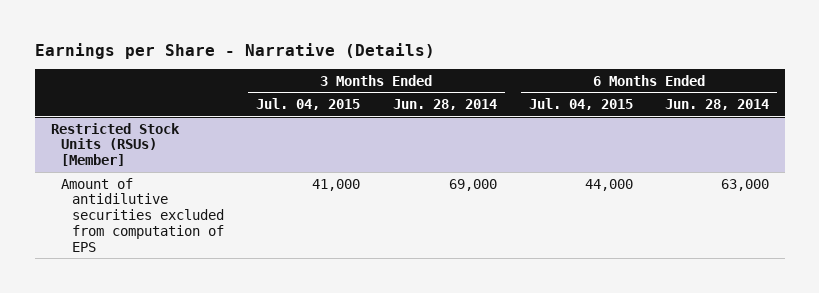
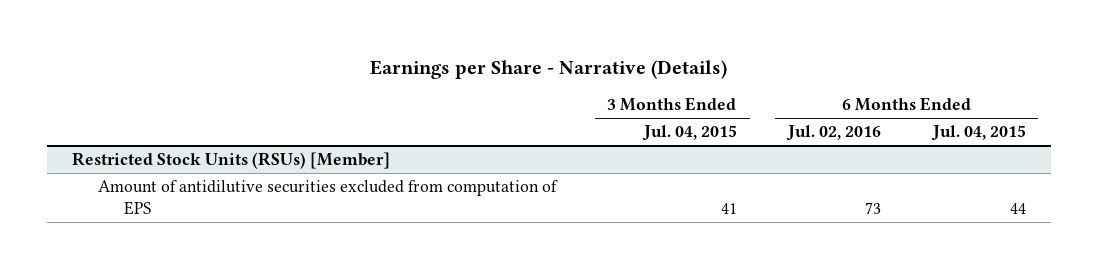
[392,98,497,110] Jun. 28, 2014 -> none
[664,98,769,110] Jun. 28, 2014 -> none
none -> [786,125,882,142] Jul. 02, 2016
[312,178,361,191] 41,000 -> [720,202,737,214] 41
[584,178,633,191] 44,000 -> [1009,202,1026,214] 44

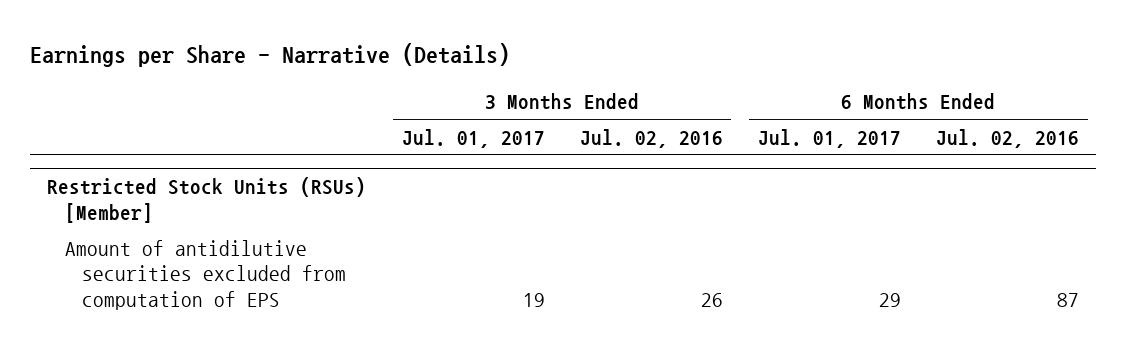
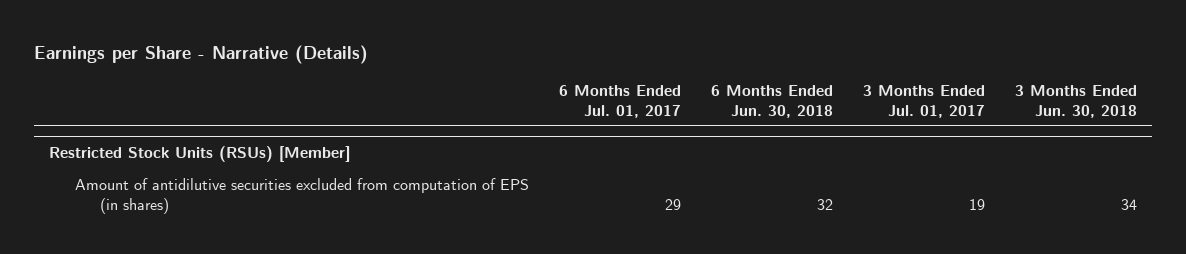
[579,128,723,148] Jul. 02, 2016 -> none
[935,128,1079,148] Jul. 02, 2016 -> none
none -> [710,85,833,118] 6 Months Ended Jun. 30, 2018
none -> [1014,85,1137,118] 3 Months Ended Jun. 30, 2018
[64,239,347,310] Amount of antidilutive securities excluded from computation of EPS -> [74,178,529,214] Amount of antidilutive securities excluded from computation of EPS (in shares)

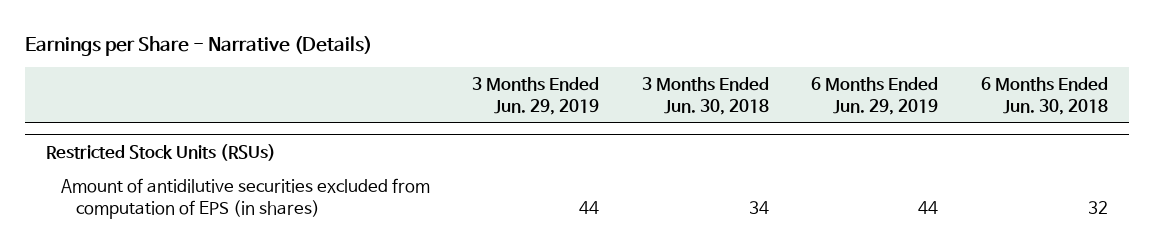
[558,85,681,118] 6 Months Ended Jul. 01, 2017 -> none
[862,85,985,118] 3 Months Ended Jul. 01, 2017 -> none
none -> [472,77,600,115] 3 Months Ended Jun. 29, 2019
none -> [811,77,939,115] 6 Months Ended Jun. 29, 2019
[49,146,351,163] Restricted Stock Units (RSUs) [Member] -> [46,143,277,161] Restricted Stock Units (RSUs)

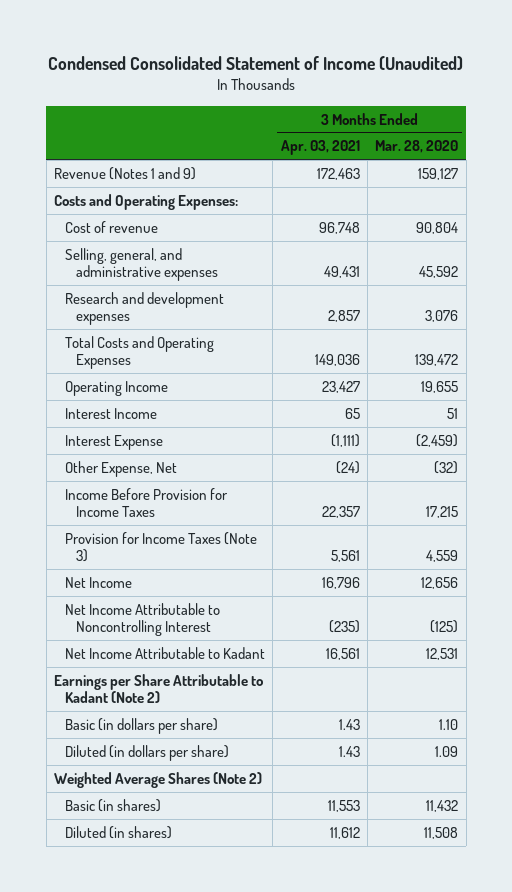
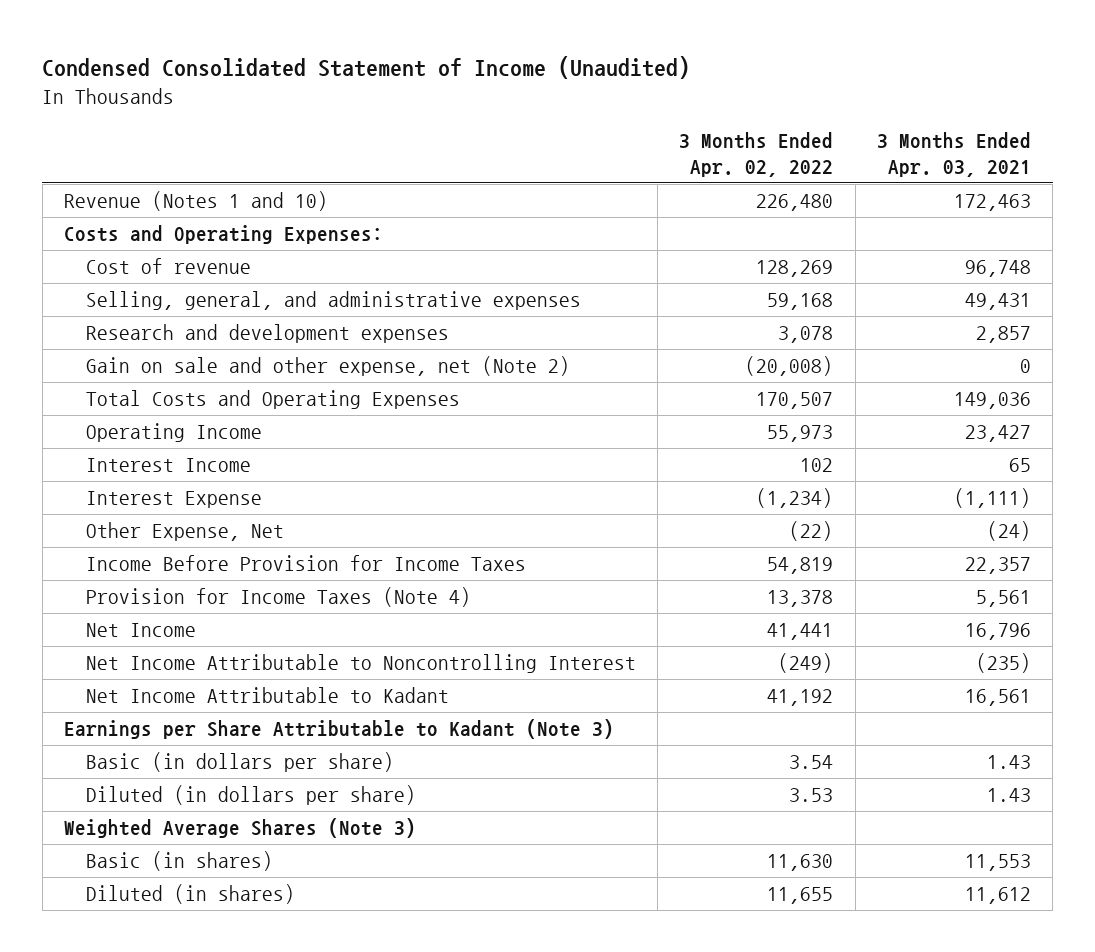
[375,140,459,154] Mar. 28, 2020 -> none
none -> [679,132,834,177] 3 Months Ended Apr. 02, 2022
[54,166,197,180] Revenue (Notes 1 and 9) -> [64,191,329,212] Revenue (Notes 1 and 10)
none -> [85,356,570,377] Gain on sale and other expense, net (Note 2)
[65,531,258,563] Provision for Income Taxes (Note 3) -> [85,587,471,608] Provision for Income Taxes (Note 4)
[54,673,264,704] Earnings per Share Attributable to Kadant (Note 2) -> [64,719,615,740] Earnings per Share Attributable to Kadant (Note 3)
[54,771,263,788] Weighted Average Shares (Note 2) -> [64,818,417,839] Weighted Average Shares (Note 3)

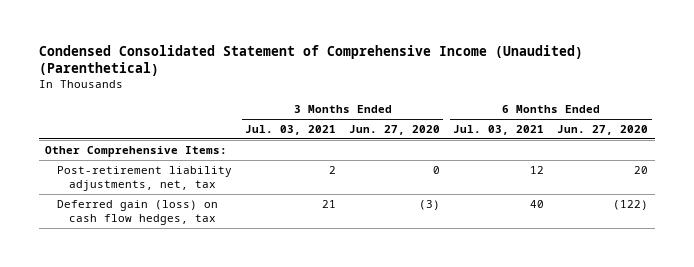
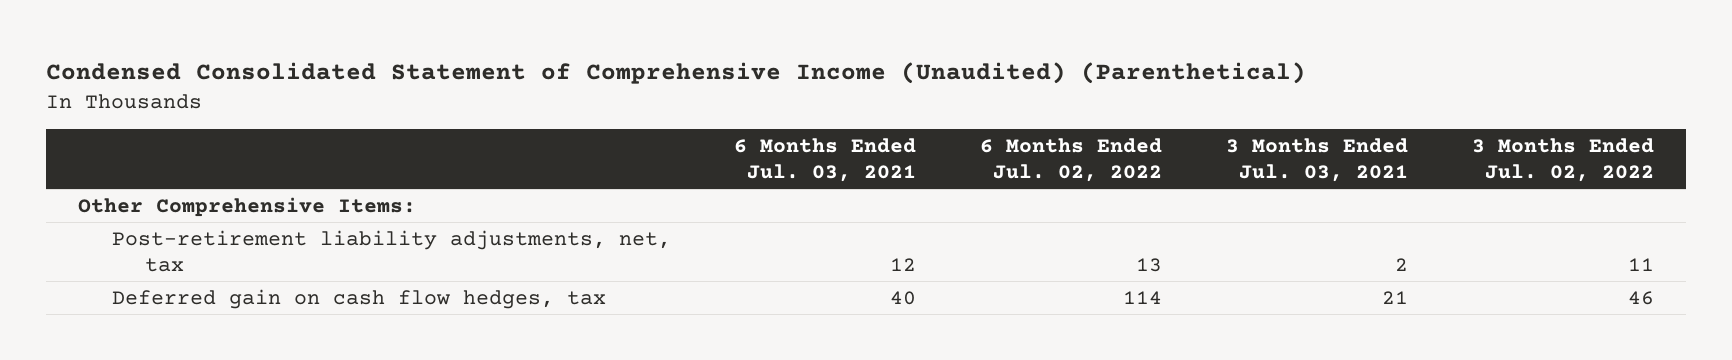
[349,124,441,135] Jun. 27, 2020 -> none
[557,124,649,135] Jun. 27, 2020 -> none
none -> [980,138,1163,182] 6 Months Ended Jul. 02, 2022
none -> [1471,138,1654,182] 3 Months Ended Jul. 02, 2022
[57,199,219,226] Deferred gain (loss) on cash flow hedges, tax -> [111,288,606,309] Deferred gain on cash flow hedges, tax

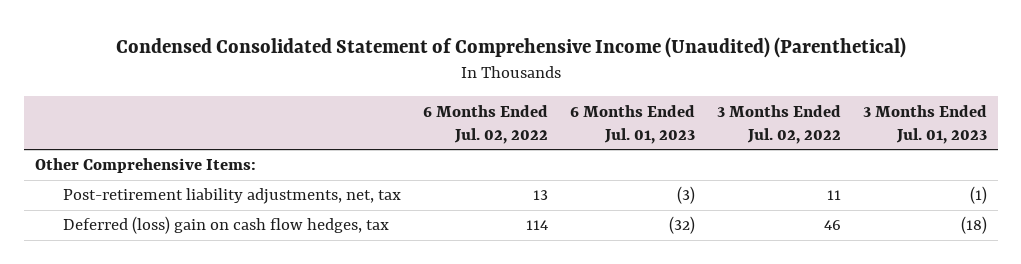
[734,138,917,182] 6 Months Ended Jul. 03, 2021 -> none
[1226,138,1409,182] 3 Months Ended Jul. 03, 2021 -> none
none -> [569,104,695,144] 6 Months Ended Jul. 01, 2023
none -> [862,104,987,144] 3 Months Ended Jul. 01, 2023
[111,288,606,309] Deferred gain on cash flow hedges, tax -> [62,216,389,235] Deferred (loss) gain on cash flow hedges, tax

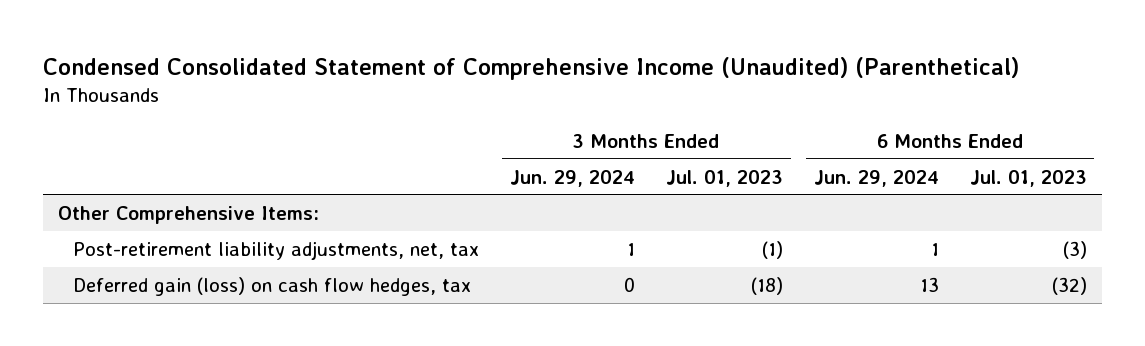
[422,104,548,144] 6 Months Ended Jul. 02, 2022 -> none
[716,104,841,144] 3 Months Ended Jul. 02, 2022 -> none
none -> [510,169,636,187] Jun. 29, 2024
none -> [813,169,939,187] Jun. 29, 2024
[62,216,389,235] Deferred (loss) gain on cash flow hedges, tax -> [73,276,472,296] Deferred gain (loss) on cash flow hedges, tax

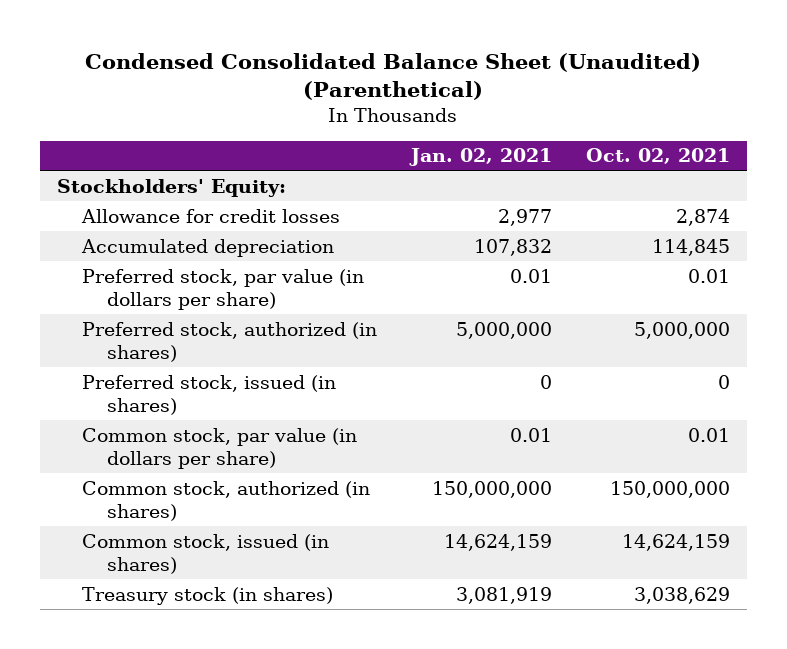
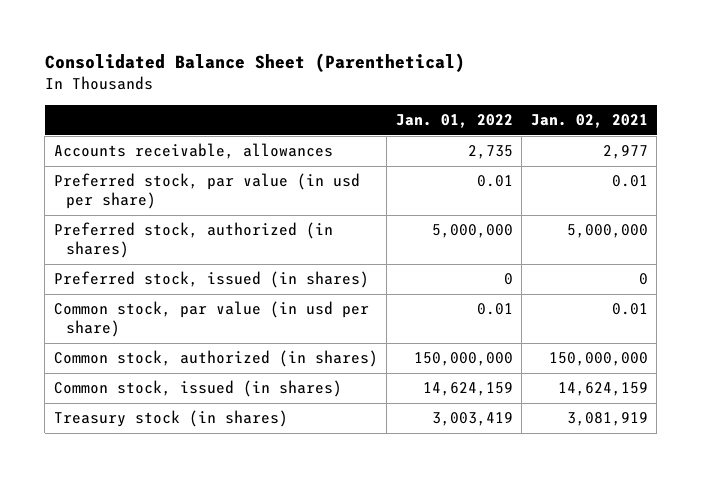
[85,52,702,101] Condensed Consolidated Balance Sheet (Unaudited) (Parenthetical) -> [44,53,465,73] Consolidated Balance Sheet (Parenthetical)
[585,148,730,165] Oct. 02, 2021 -> none
none -> [395,114,513,129] Jan. 01, 2022
[57,178,287,197] Stockholders' Equity: -> none
[81,238,335,257] Accumulated depreciation -> none
[81,208,341,223] Allowance for credit losses -> [53,143,333,160] Accounts receivable, allowances
[82,268,365,311] Preferred stock, par value (in dollars per share) -> [53,173,360,209] Preferred stock, par value (in usd per share)
[82,427,358,470] Common stock, par value (in dollars per share) -> [53,301,369,337] Common stock, par value (in usd per share)

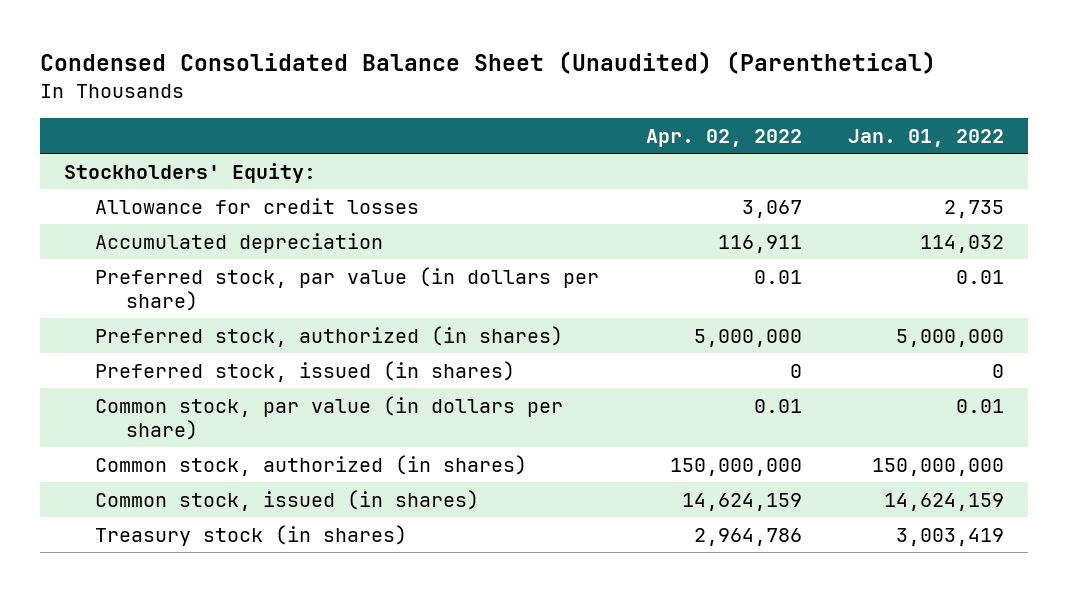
[44,53,465,73] Consolidated Balance Sheet (Parenthetical) -> [40,51,937,75] Condensed Consolidated Balance Sheet (Unaudited) (Parenthetical)
[530,114,648,129] Jan. 02, 2021 -> none
none -> [645,128,802,147] Apr. 02, 2022
none -> [63,162,316,183] Stockholders' Equity:
[53,143,333,160] Accounts receivable, allowances -> [95,197,420,214] Allowance for credit losses
none -> [95,232,384,253] Accumulated depreciation
[53,173,360,209] Preferred stock, par value (in usd per share) -> [95,266,600,312] Preferred stock, par value (in dollars per share)
[53,301,369,337] Common stock, par value (in usd per share) -> [95,395,564,441] Common stock, par value (in dollars per share)

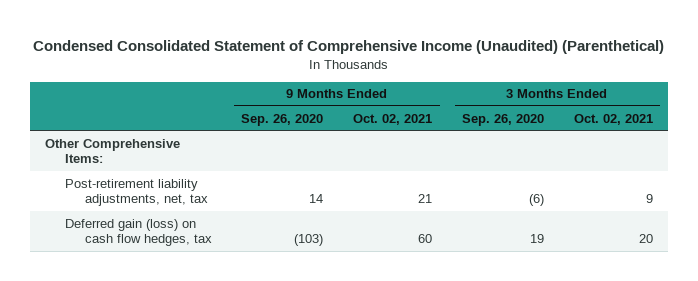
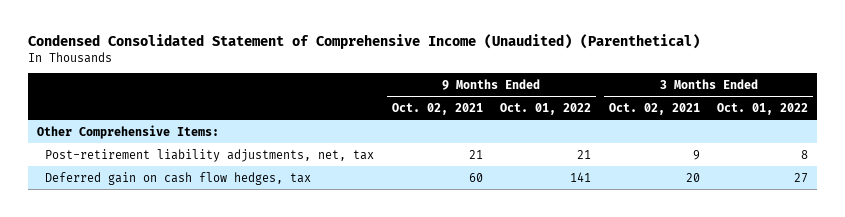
[241,113,324,126] Sep. 26, 2020 -> none
[461,113,544,126] Sep. 26, 2020 -> none
none -> [500,102,592,115] Oct. 01, 2022
none -> [717,102,809,115] Oct. 01, 2022
[64,218,212,247] Deferred gain (loss) on cash flow hedges, tax -> [45,171,312,185] Deferred gain on cash flow hedges, tax

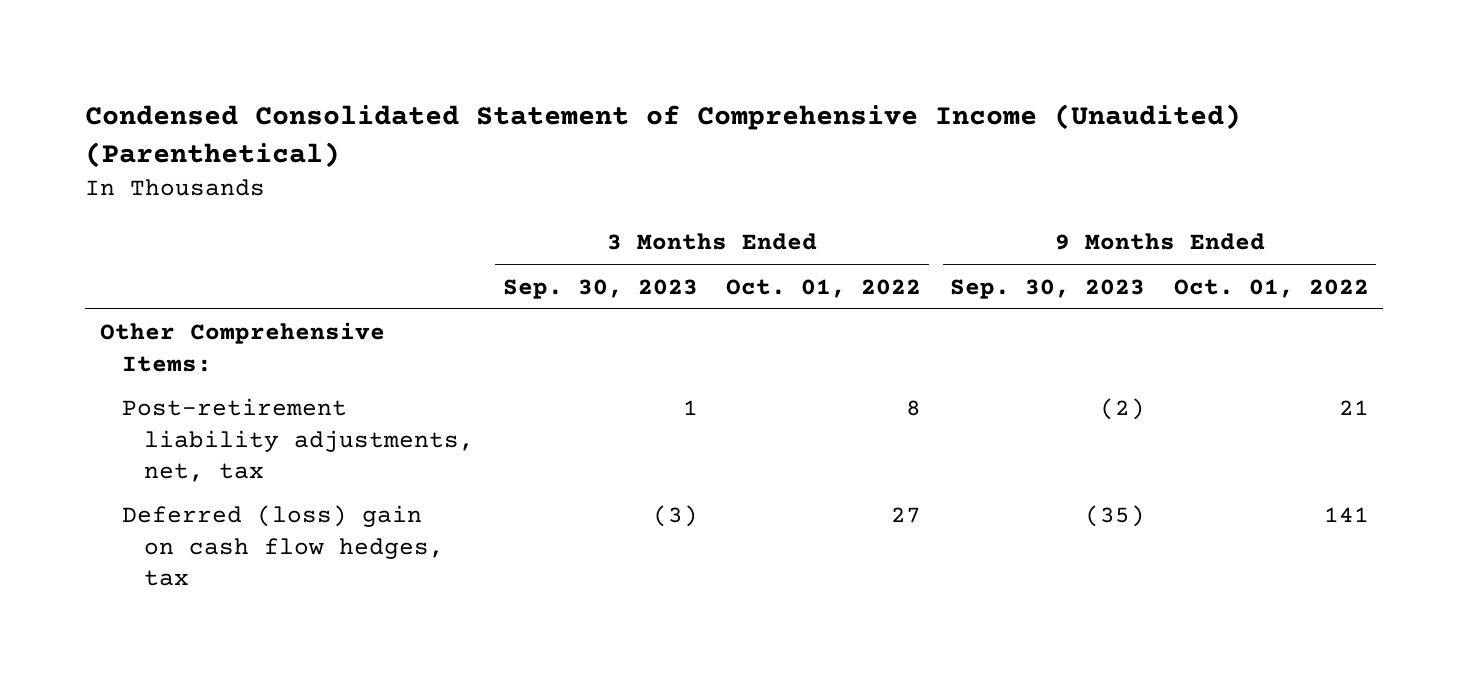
[391,102,483,115] Oct. 02, 2021 -> none
[608,102,700,115] Oct. 02, 2021 -> none
none -> [502,278,698,299] Sep. 30, 2023
none -> [950,278,1146,299] Sep. 30, 2023
[45,171,312,185] Deferred gain on cash flow hedges, tax -> [121,505,444,586] Deferred (loss) gain on cash flow hedges, tax

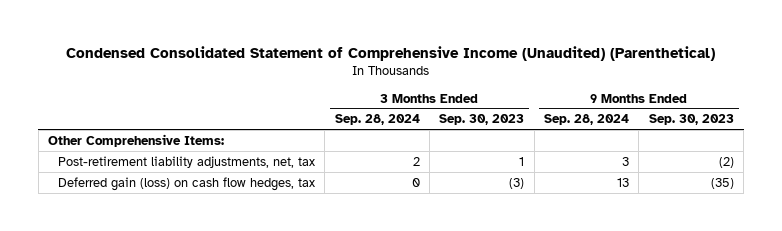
[726,278,922,298] Oct. 01, 2022 -> none
[1174,278,1370,298] Oct. 01, 2022 -> none
none -> [334,114,420,126] Sep. 28, 2024
none -> [544,114,630,126] Sep. 28, 2024
[121,505,444,586] Deferred (loss) gain on cash flow hedges, tax -> [57,176,315,191] Deferred gain (loss) on cash flow hedges, tax

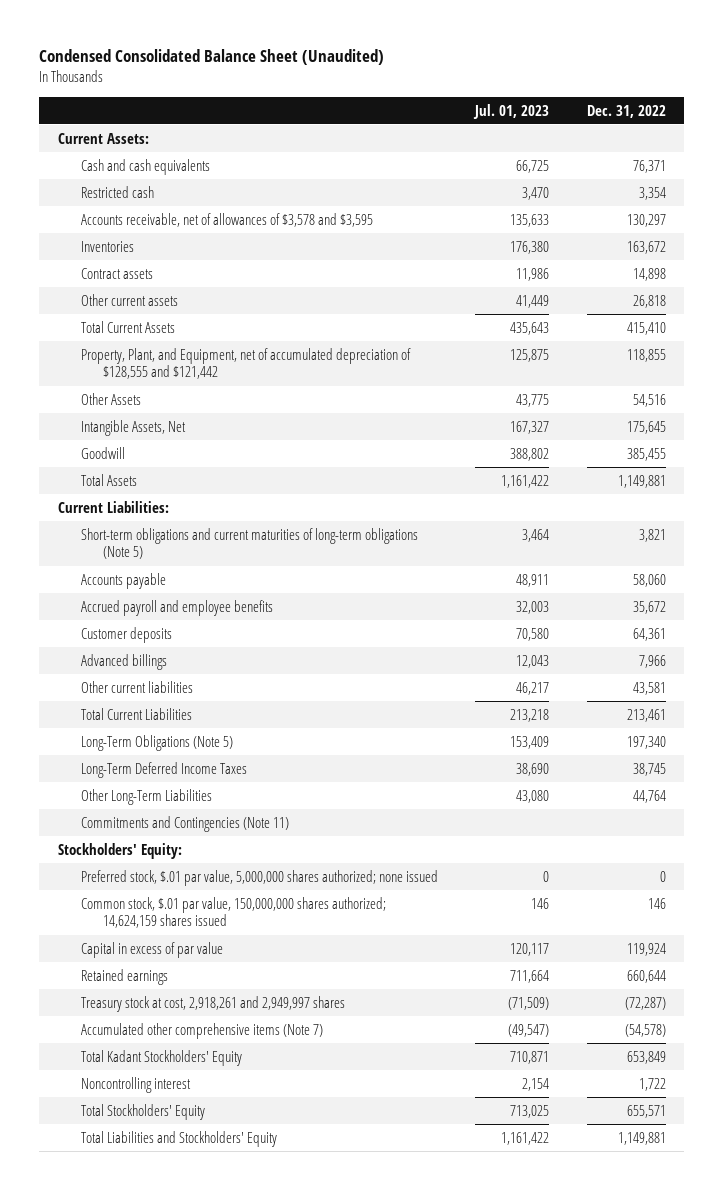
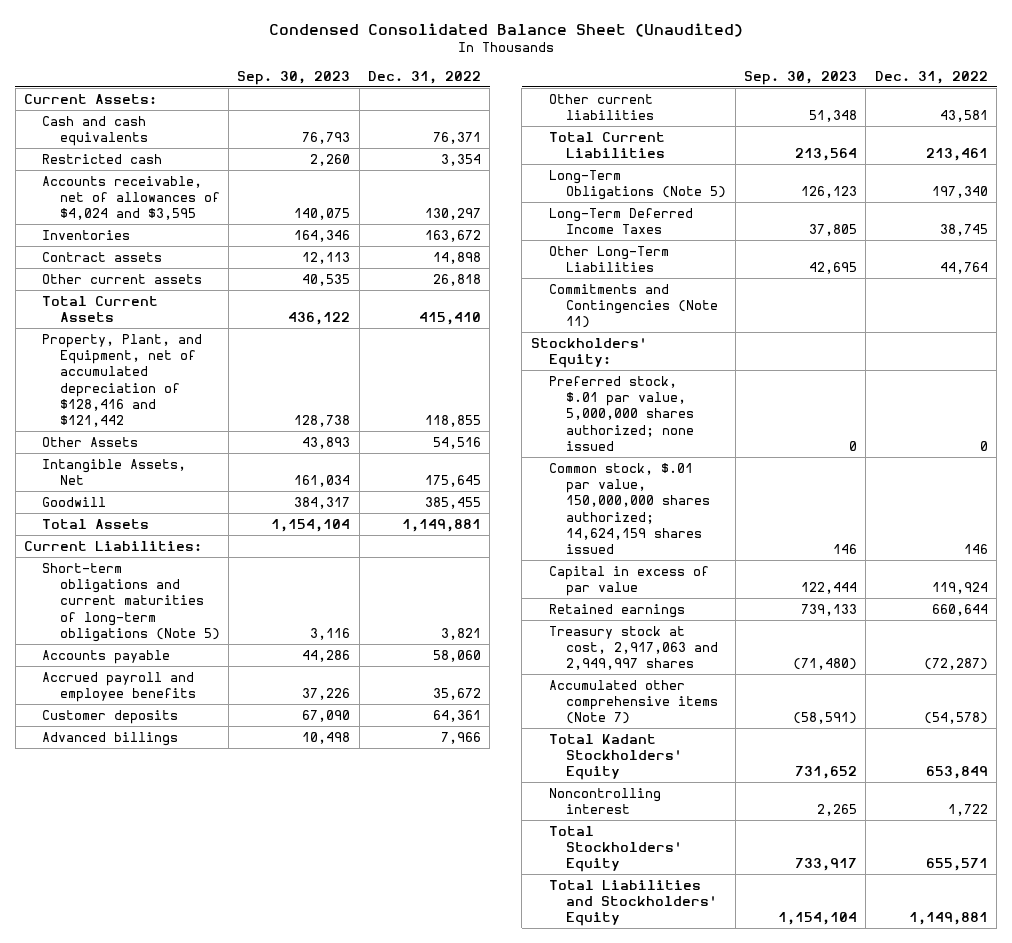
[473,103,550,119] Jul. 01, 2023 -> none
none -> [237,70,351,85] Sep. 30, 2023
[80,212,373,227] Accounts receivable, net of allowances of $3,578 and $3,595 -> [41,175,220,221] Accounts receivable, net of allowances of $4,024 and $3,595
[80,347,411,380] Property, Plant, and Equipment, net of accumulated depreciation of $128,555 and $121,442 -> [41,333,202,428] Property, Plant, and Equipment, net of accumulated depreciation of $128,416 and $121,442
[80,995,345,1012] Treasury stock at cost, 2,918,261 and 2,949,997 shares -> [548,625,719,671] Treasury stock at cost, 2,917,063 and 2,949,997 shares

